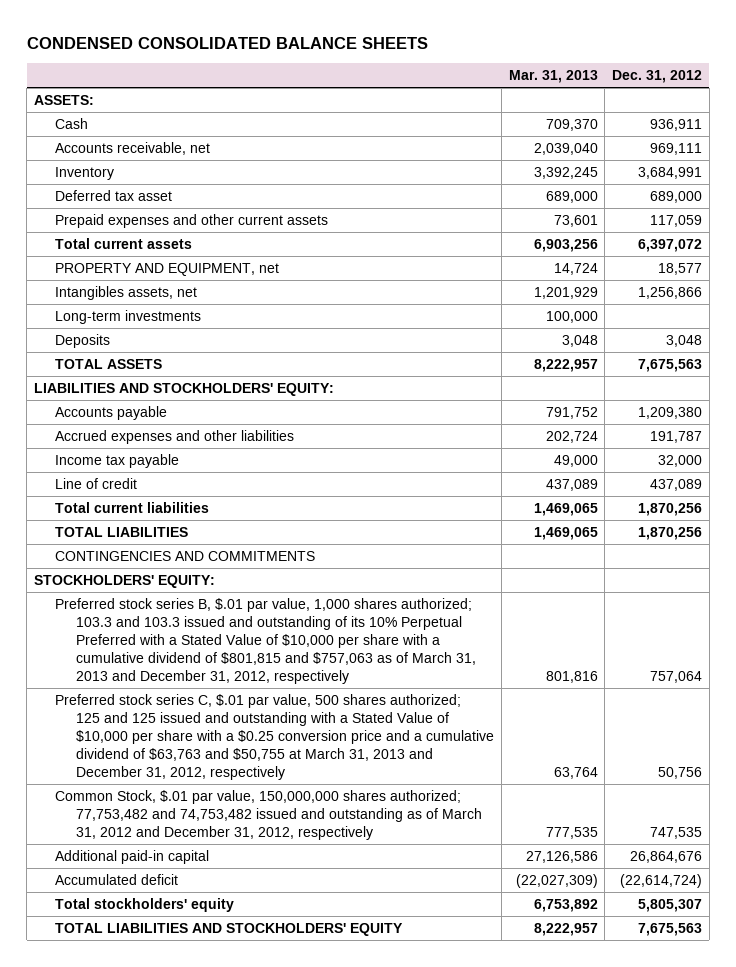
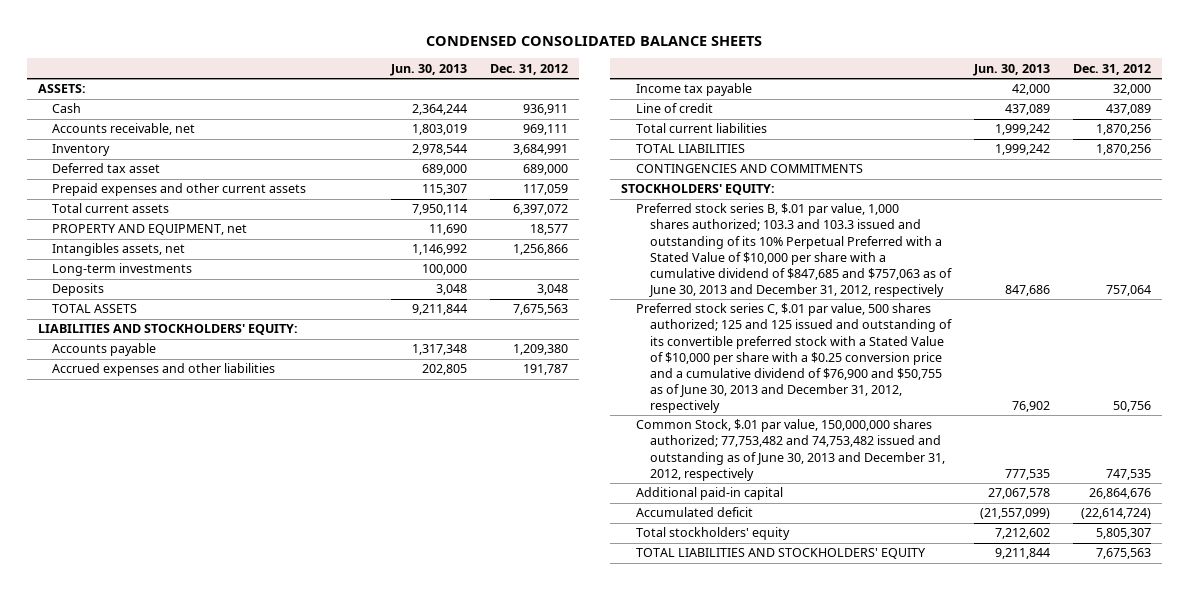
[508,69,598,83] Mar. 31, 2013 -> none
none -> [389,63,467,76] Jun. 30, 2013
[55,597,477,684] Preferred stock series B, $.01 par value, 1,000 shares authorized; 103.3 and 103.3 issued and outstanding of its 10% Perpetual Preferred with a Stated Value of $10,000 per share with a cumulative dividend of $801,815 and $757,063 as of March 31, 2013 and December 31, 2012, respectively -> [635,203,953,297] Preferred stock series B, $.01 par value, 1,000 shares authorized; 103.3 and 103.3 issued and outstanding of its 10% Perpetual Preferred with a Stated Value of $10,000 per share with a cumulative dividend of $847,685 and $757,063 as of June 30, 2013 and December 31, 2012, respectively
[55,693,495,780] Preferred stock series C, $.01 par value, 500 shares authorized; 125 and 125 issued and outstanding with a Stated Value of $10,000 per share with a $0.25 conversion price and a cumulative dividend of $63,763 and $50,755 at March 31, 2013 and December 31, 2012, respectively -> [635,303,953,413] Preferred stock series C, $.01 par value, 500 shares authorized; 125 and 125 issued and outstanding of its convertible preferred stock with a Stated Value of $10,000 per share with a $0.25 conversion price and a cumulative dividend of $76,900 and $50,755 as of June 30, 2013 and December 31, 2012, respectively
[55,789,483,840] Common Stock, $.01 par value, 150,000,000 shares authorized; 77,753,482 and 74,753,482 issued and outstanding as of March 31, 2012 and December 31, 2012, respectively -> [635,419,946,481] Common Stock, $.01 par value, 150,000,000 shares authorized; 77,753,482 and 74,753,482 issued and outstanding as of June 30, 2013 and December 31, 2012, respectively

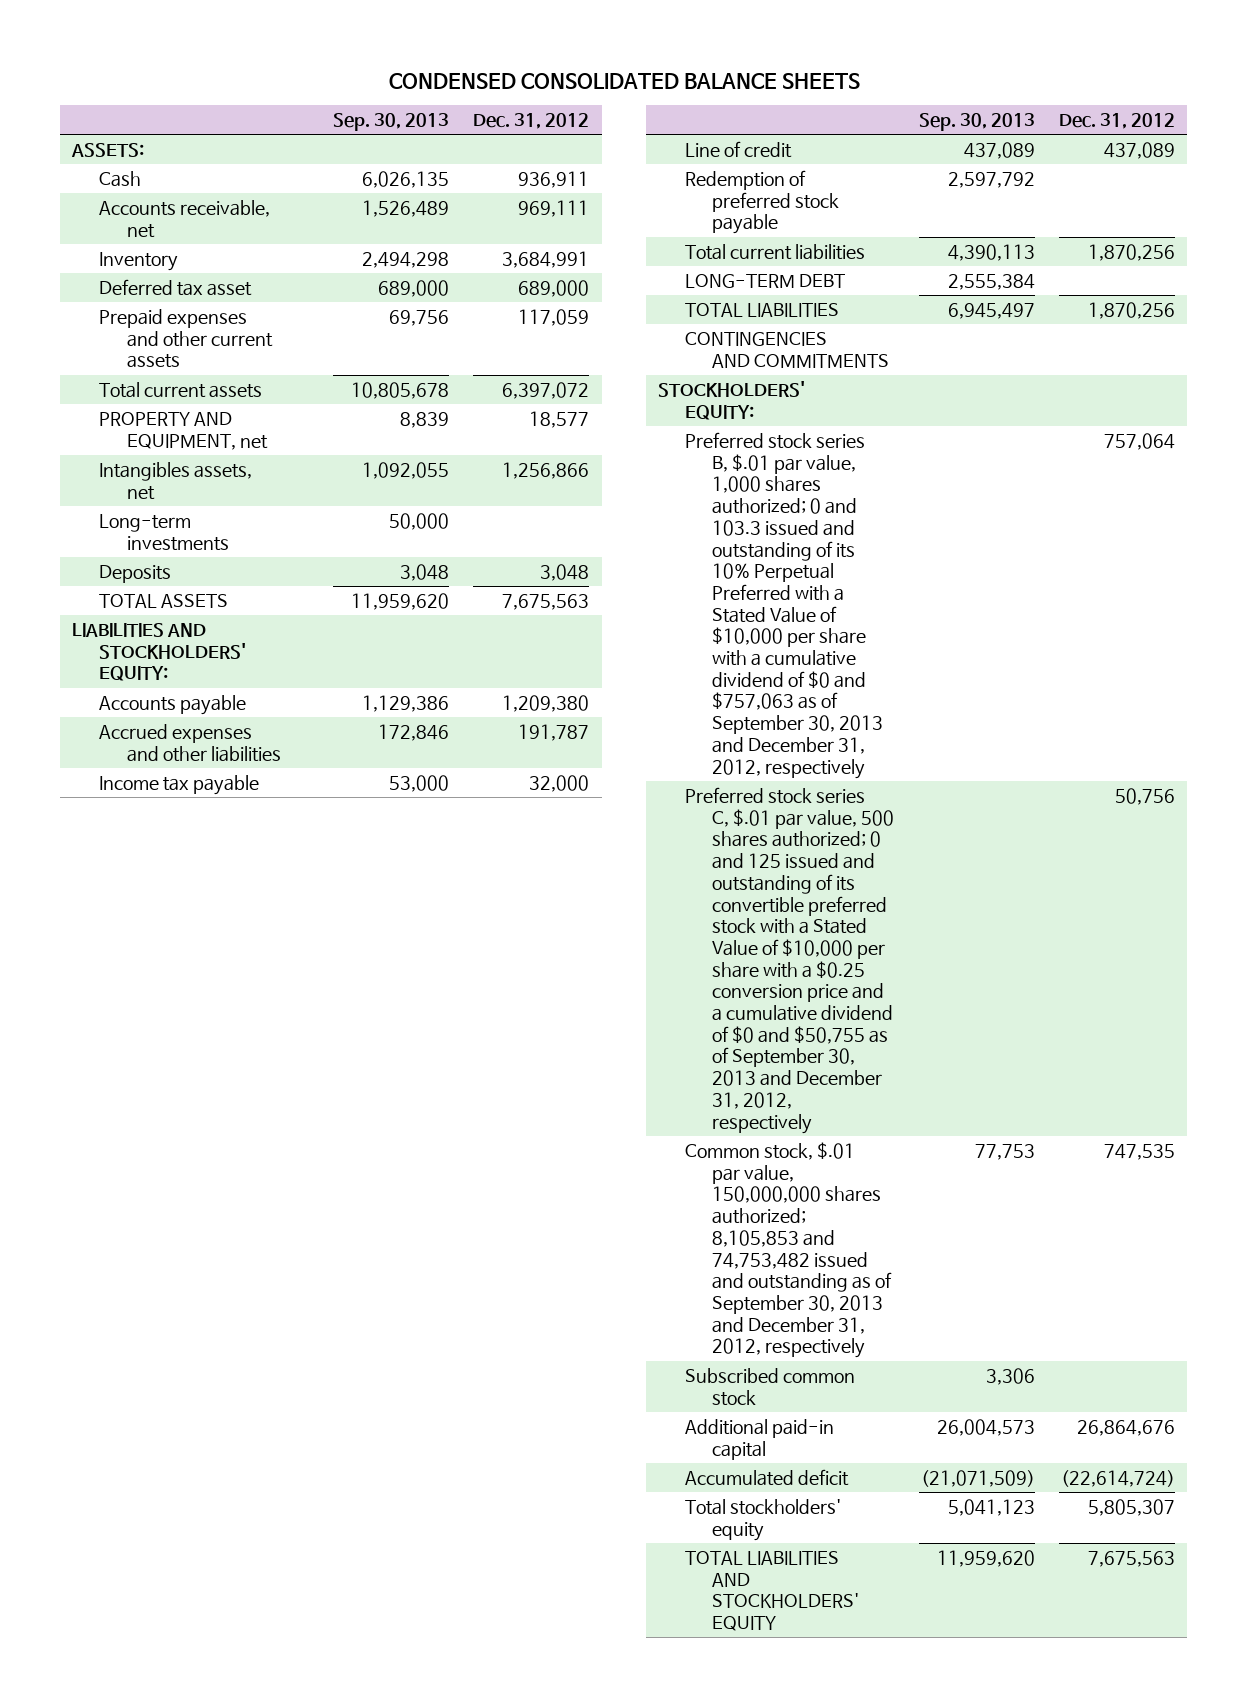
[389,63,467,76] Jun. 30, 2013 -> none
none -> [332,113,449,132] Sep. 30, 2013
none -> [684,169,840,235] Redemption of preferred stock payable
none -> [684,273,845,288] LONG-TERM DEBT
[635,203,953,297] Preferred stock series B, $.01 par value, 1,000 shares authorized; 103.3 and 103.3 issued and outstanding of its 10% Perpetual Preferred with a Stated Value of $10,000 per share with a cumulative dividend of $847,685 and $757,063 as of June 30, 2013 and December 31, 2012, respectively -> [684,431,884,779] Preferred stock series B, $.01 par value, 1,000 shares authorized; 0 and 103.3 issued and outstanding of its 10% Perpetual Preferred with a Stated Value of $10,000 per share with a cumulative dividend of $0 and $757,063 as of September 30, 2013 and December 31, 2012, respectively
[635,303,953,413] Preferred stock series C, $.01 par value, 500 shares authorized; 125 and 125 issued and outstanding of its convertible preferred stock with a Stated Value of $10,000 per share with a $0.25 conversion price and a cumulative dividend of $76,900 and $50,755 as of June 30, 2013 and December 31, 2012, respectively -> [684,786,895,1134] Preferred stock series C, $.01 par value, 500 shares authorized; 0 and 125 issued and outstanding of its convertible preferred stock with a Stated Value of $10,000 per share with a $0.25 conversion price and a cumulative dividend of $0 and $50,755 as of September 30, 2013 and December 31, 2012, respectively
[635,419,946,481] Common Stock, $.01 par value, 150,000,000 shares authorized; 77,753,482 and 74,753,482 issued and outstanding as of June 30, 2013 and December 31, 2012, respectively -> [684,1141,893,1359] Common stock, $.01 par value, 150,000,000 shares authorized; 8,105,853 and 74,753,482 issued and outstanding as of September 30, 2013 and December 31, 2012, respectively
none -> [684,1367,855,1406] Subscribed common stock

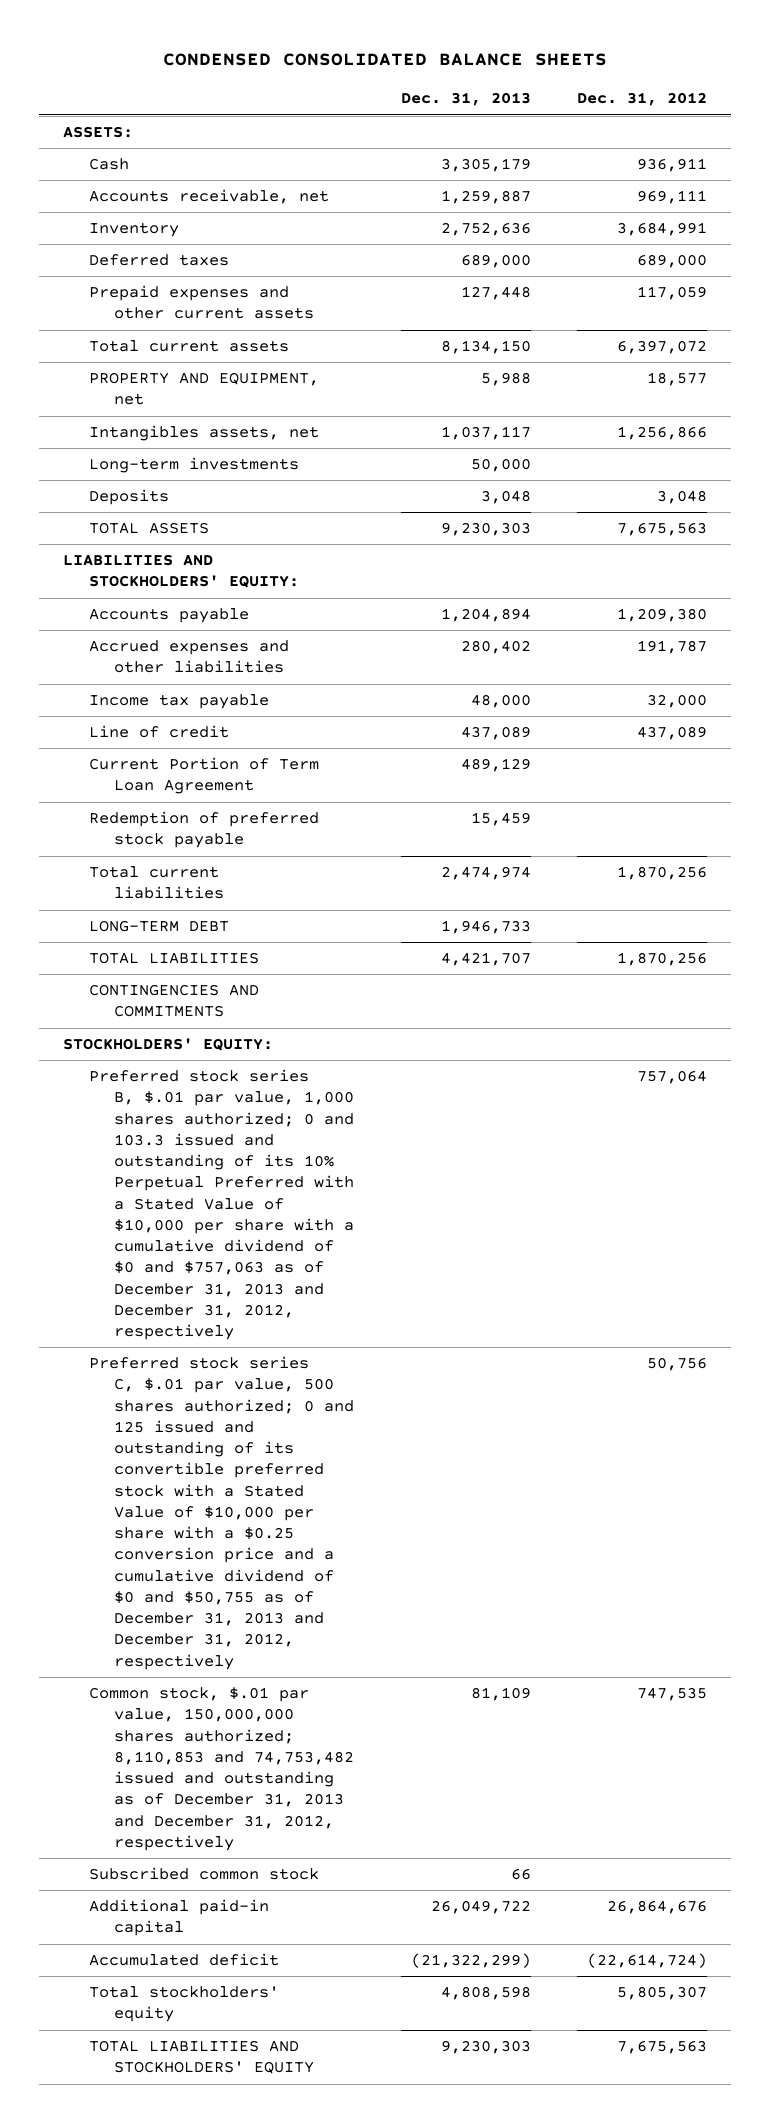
[332,113,449,132] Sep. 30, 2013 -> none
none -> [400,92,531,107] Dec. 31, 2013
[99,278,253,296] Deferred tax asset -> [88,254,229,267] Deferred taxes
none -> [88,757,319,795] Current Portion of Term Loan Agreement
[684,431,884,779] Preferred stock series B, $.01 par value, 1,000 shares authorized; 0 and 103.3 issued and outstanding of its 10% Perpetual Preferred with a Stated Value of $10,000 per share with a cumulative dividend of $0 and $757,063 as of September 30, 2013 and December 31, 2012, respectively -> [88,1069,355,1341] Preferred stock series B, $.01 par value, 1,000 shares authorized; 0 and 103.3 issued and outstanding of its 10% Perpetual Preferred with a Stated Value of $10,000 per share with a cumulative dividend of $0 and $757,063 as of December 31, 2013 and December 31, 2012, respectively
[684,786,895,1134] Preferred stock series C, $.01 par value, 500 shares authorized; 0 and 125 issued and outstanding of its convertible preferred stock with a Stated Value of $10,000 per share with a $0.25 conversion price and a cumulative dividend of $0 and $50,755 as of September 30, 2013 and December 31, 2012, respectively -> [88,1356,355,1670] Preferred stock series C, $.01 par value, 500 shares authorized; 0 and 125 issued and outstanding of its convertible preferred stock with a Stated Value of $10,000 per share with a $0.25 conversion price and a cumulative dividend of $0 and $50,755 as of December 31, 2013 and December 31, 2012, respectively
[684,1141,893,1359] Common stock, $.01 par value, 150,000,000 shares authorized; 8,105,853 and 74,753,482 issued and outstanding as of September 30, 2013 and December 31, 2012, respectively -> [88,1687,355,1851] Common stock, $.01 par value, 150,000,000 shares authorized; 8,110,853 and 74,753,482 issued and outstanding as of December 31, 2013 and December 31, 2012, respectively

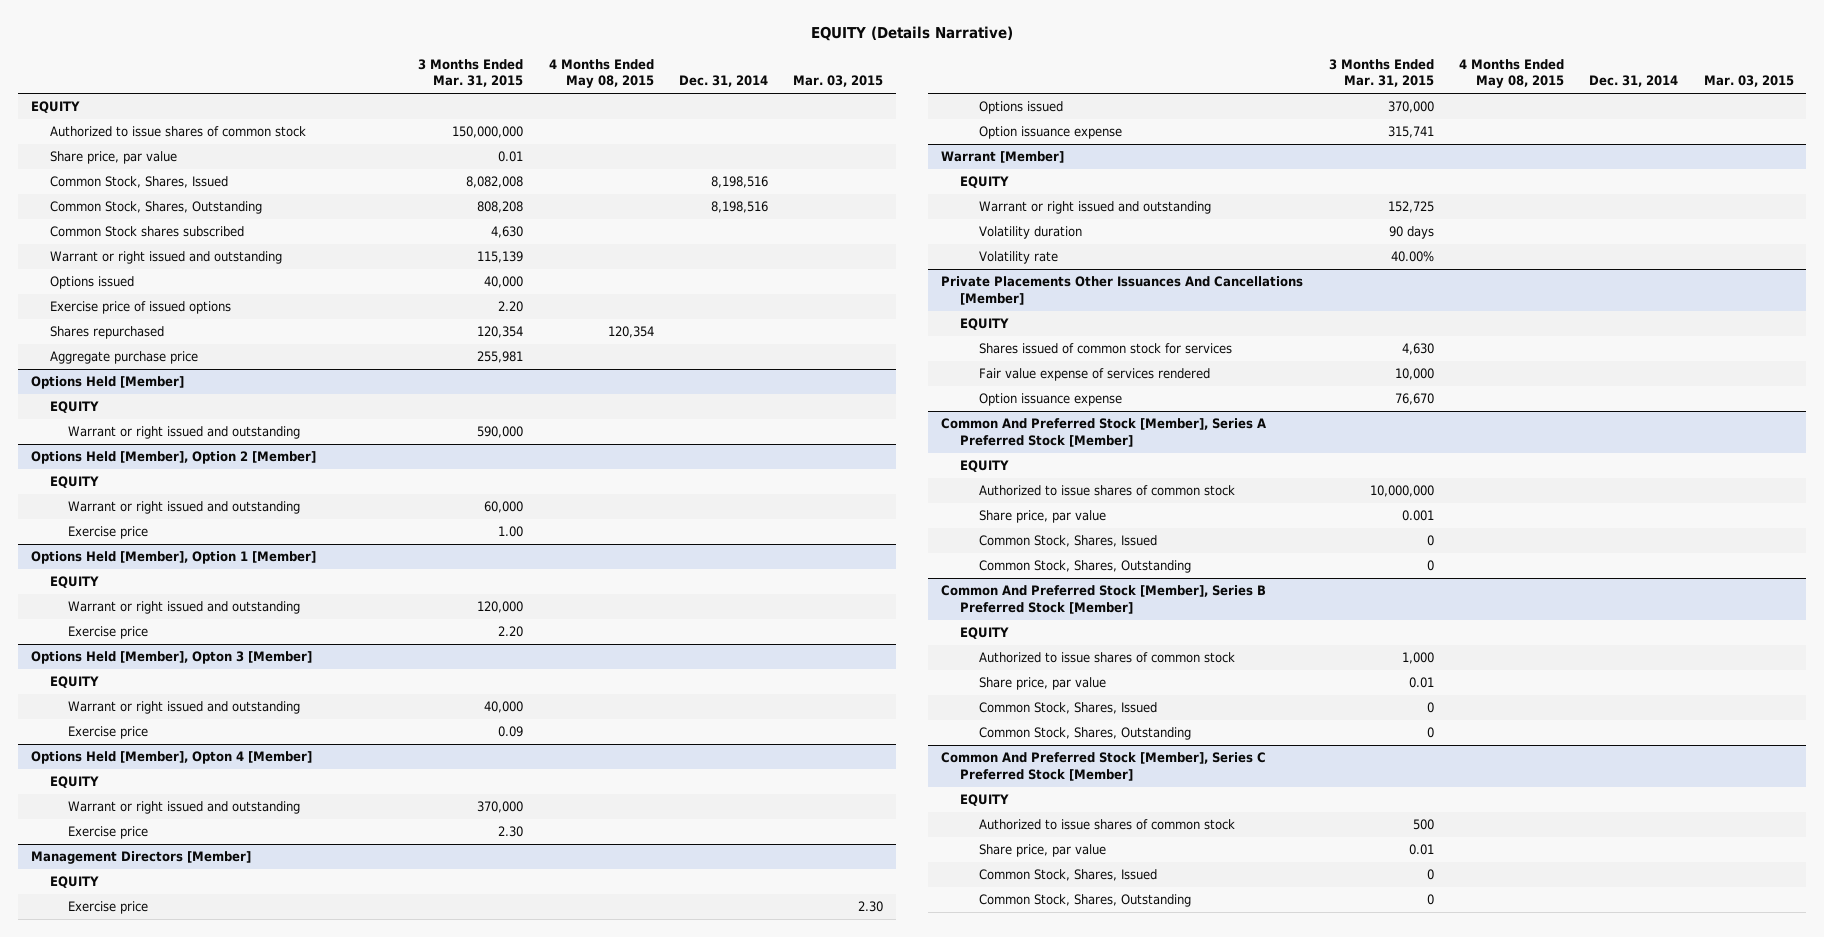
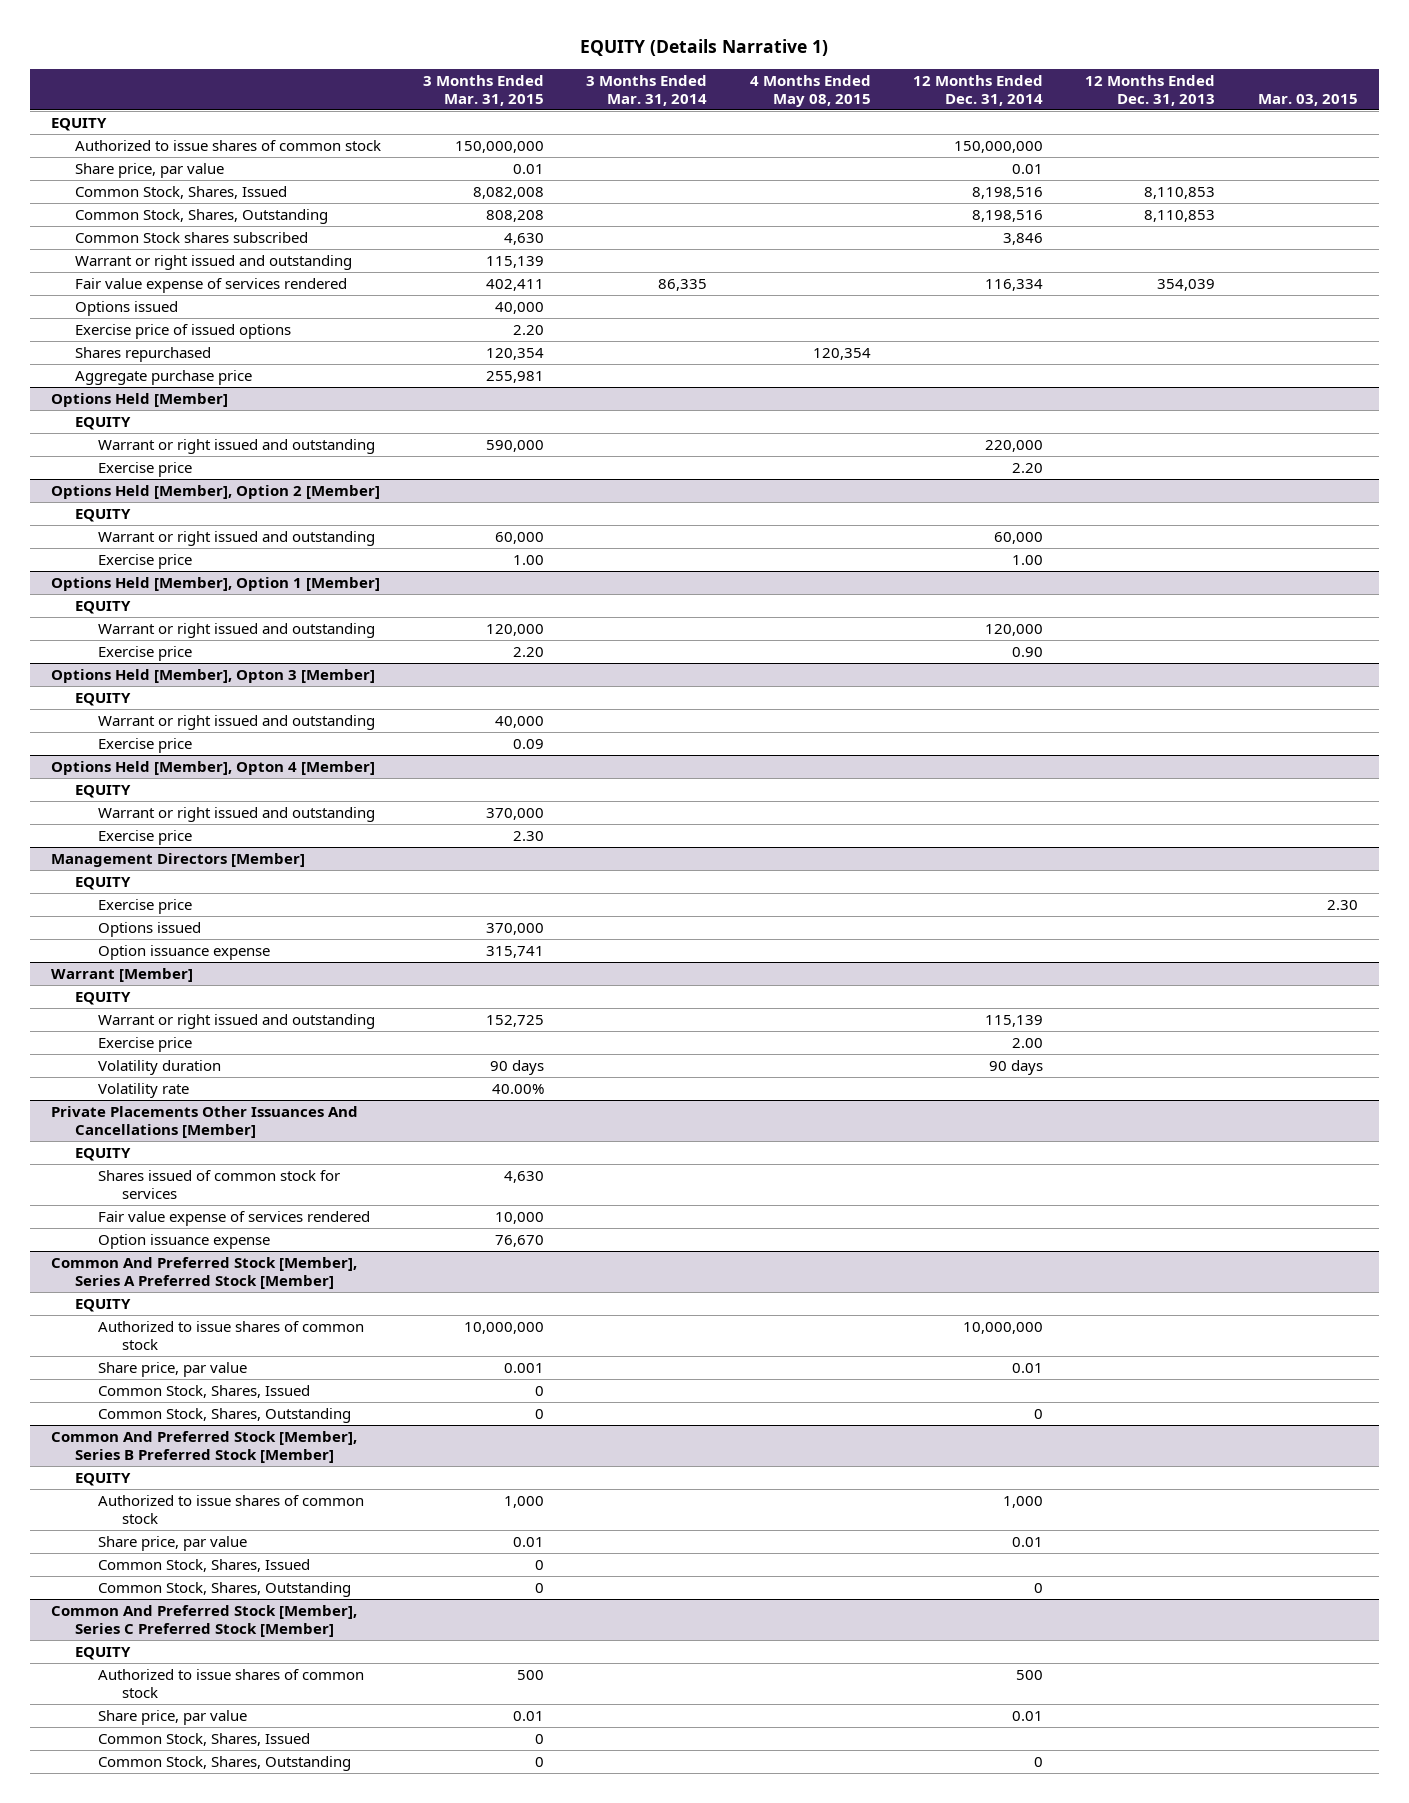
[811,26,1014,42] EQUITY (Details Narrative) -> [580,39,829,57] EQUITY (Details Narrative 1)
[678,75,768,88] Dec. 31, 2014 -> none
none -> [586,74,708,106] 3 Months Ended Mar. 31, 2014
none -> [913,74,1044,106] 12 Months Ended Dec. 31, 2014
none -> [1085,74,1216,106] 12 Months Ended Dec. 31, 2013
none -> [74,277,347,293] Fair value expense of services rendered
none -> [98,461,193,477] Exercise price
none -> [98,1036,193,1052] Exercise price

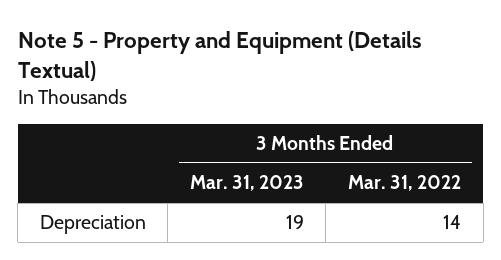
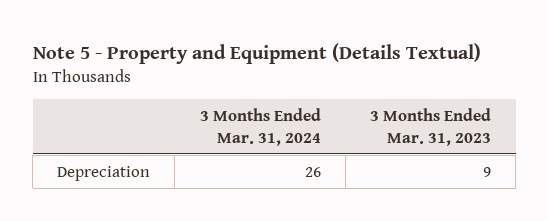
[348,175,462,192] Mar. 31, 2022 -> none
none -> [199,107,321,146] 3 Months Ended Mar. 31, 2024
[285,215,304,230] 19 -> [482,166,491,177] 9

